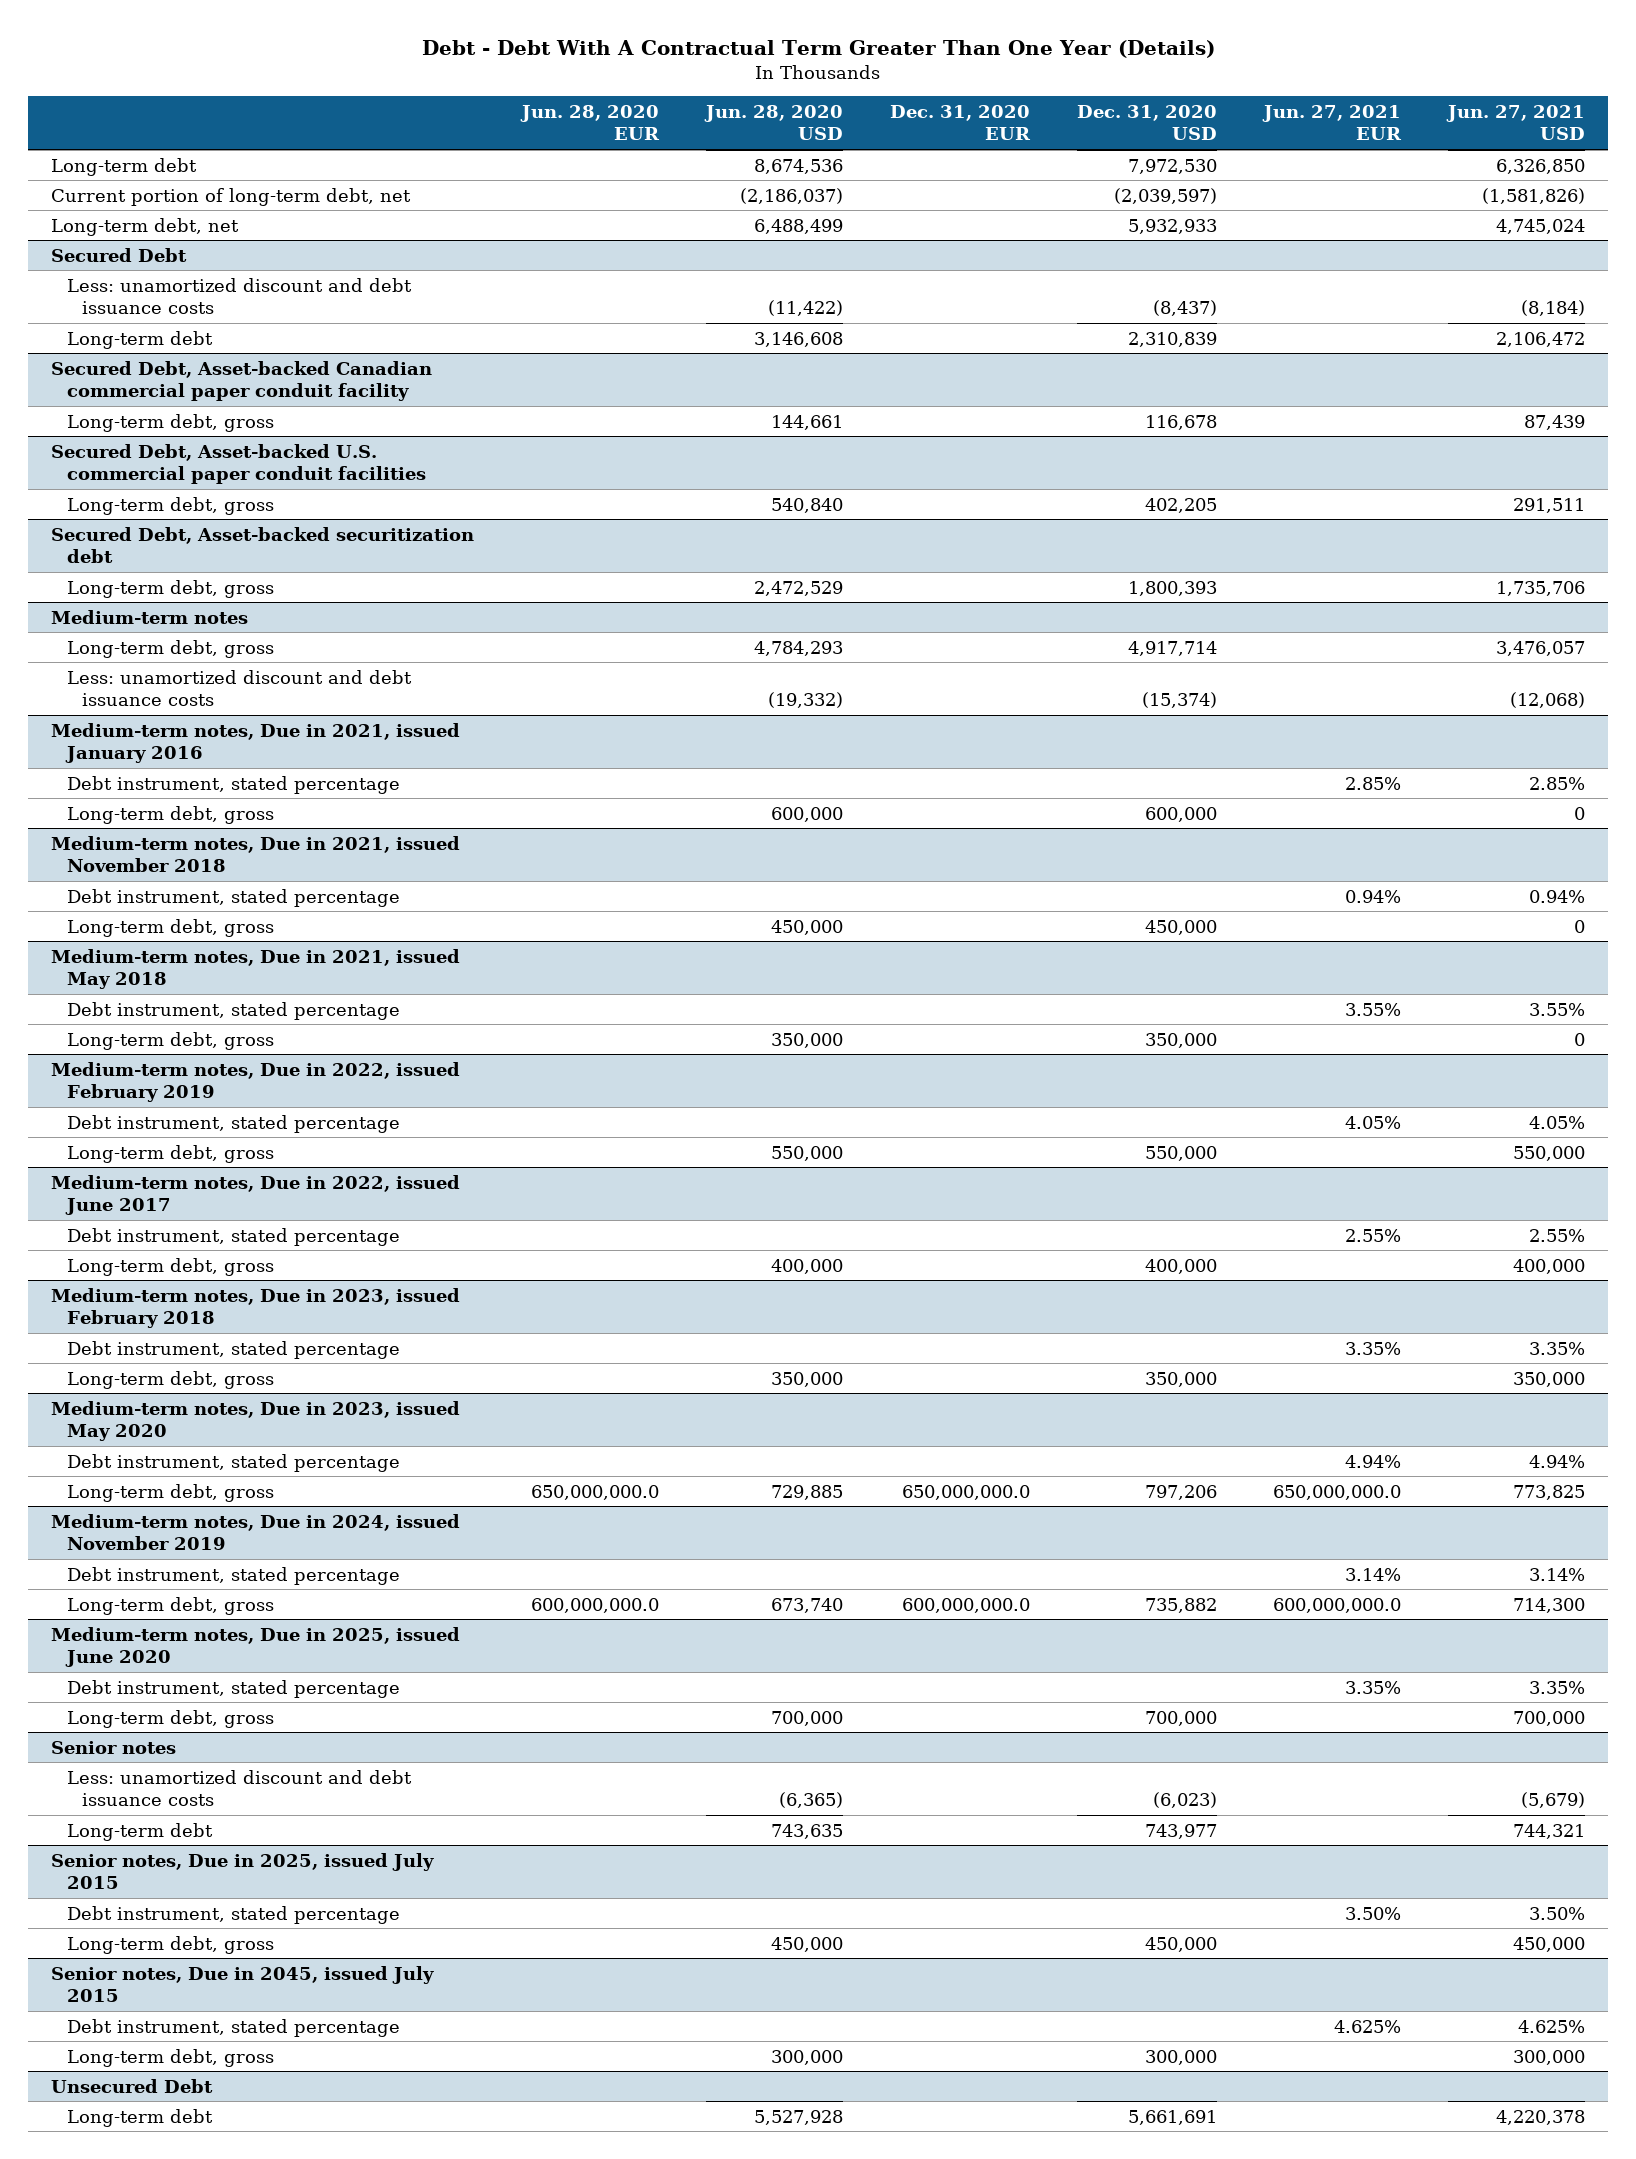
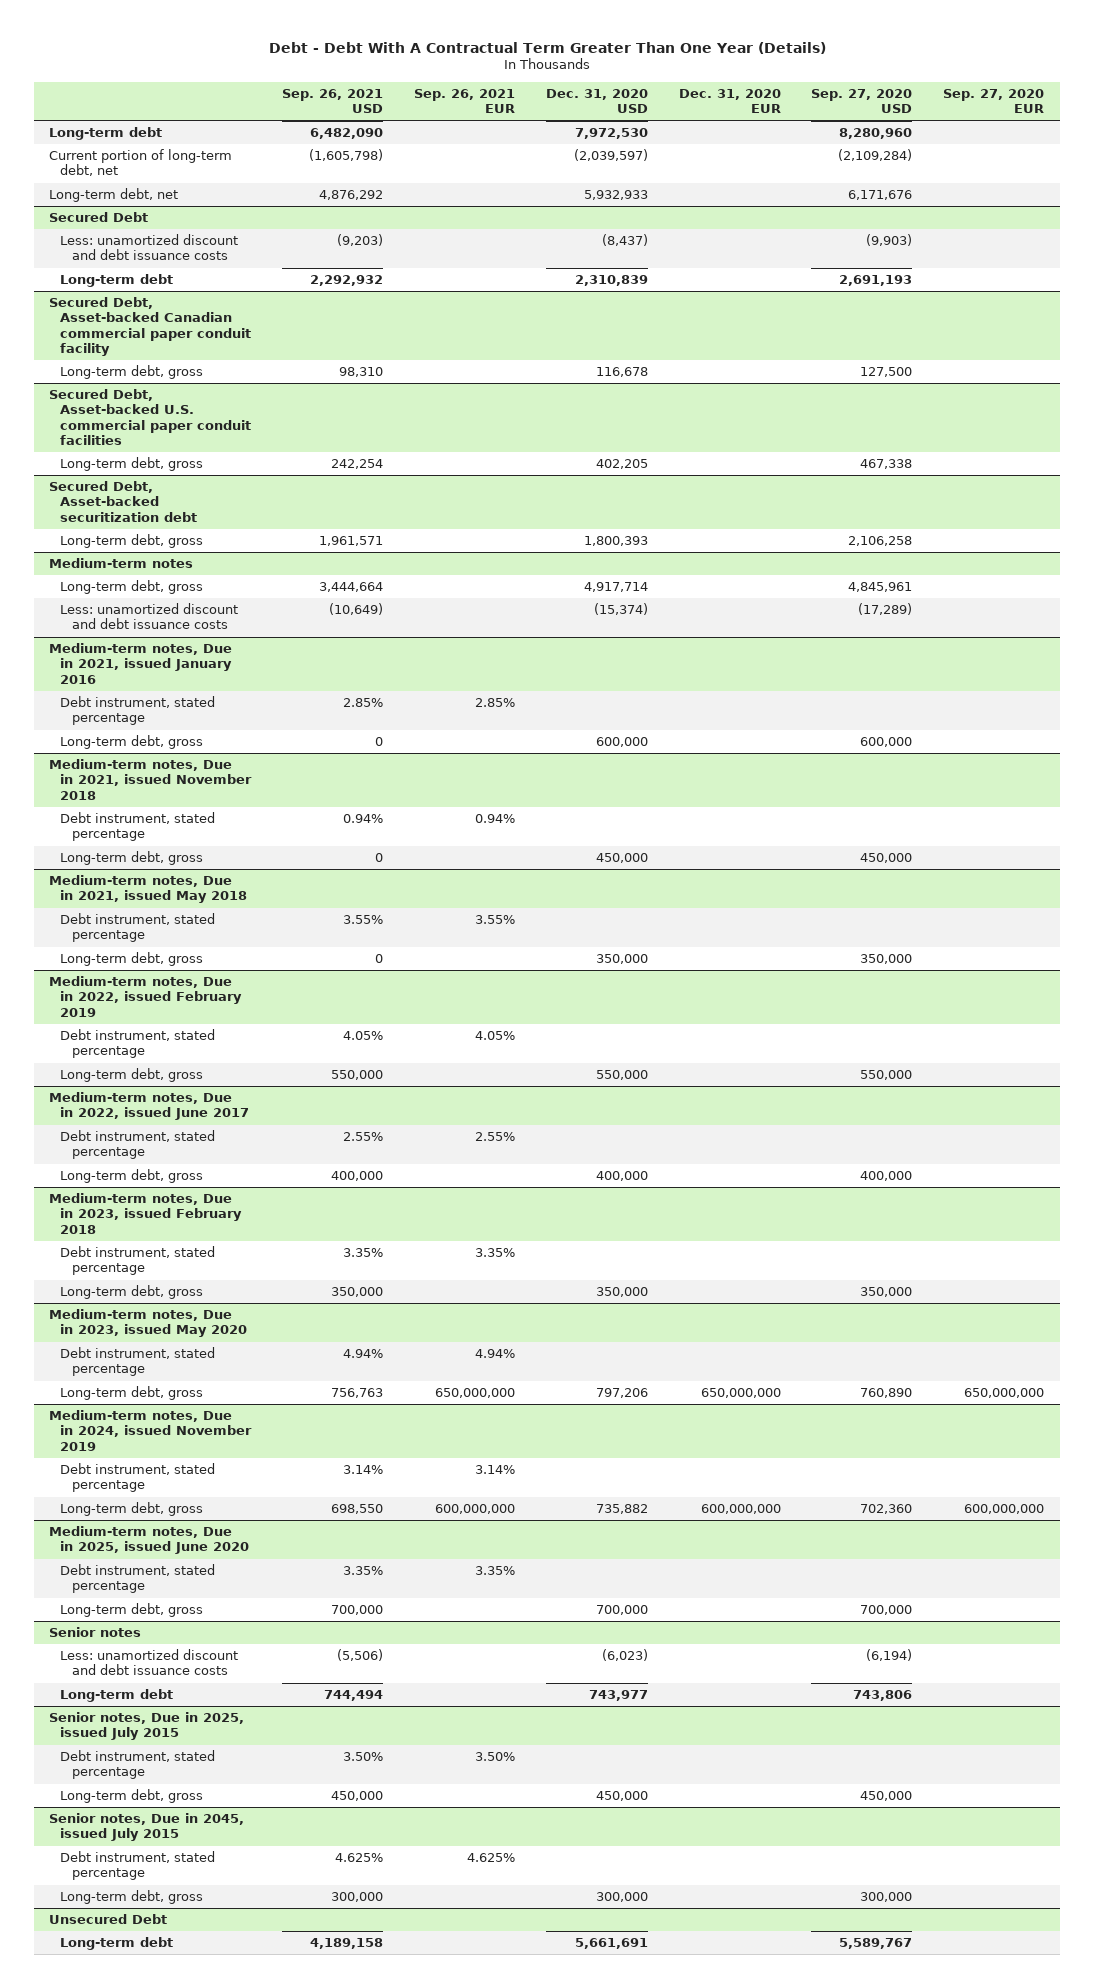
[519,104,660,141] Jun. 28, 2020 EUR -> none
[703,104,843,141] Jun. 28, 2020 USD -> none
[1261,104,1402,141] Jun. 27, 2021 EUR -> none
[1445,104,1585,141] Jun. 27, 2021 USD -> none
none -> [282,88,384,114] Sep. 26, 2021 USD
none -> [413,88,515,114] Sep. 26, 2021 EUR
none -> [811,88,913,114] Sep. 27, 2020 USD
none -> [943,88,1045,114] Sep. 27, 2020 EUR
[901,1484,1030,1500] 650,000,000.0 -> [700,1388,781,1399] 650,000,000
[901,1597,1030,1613] 600,000,000.0 -> [700,1504,781,1515] 600,000,000

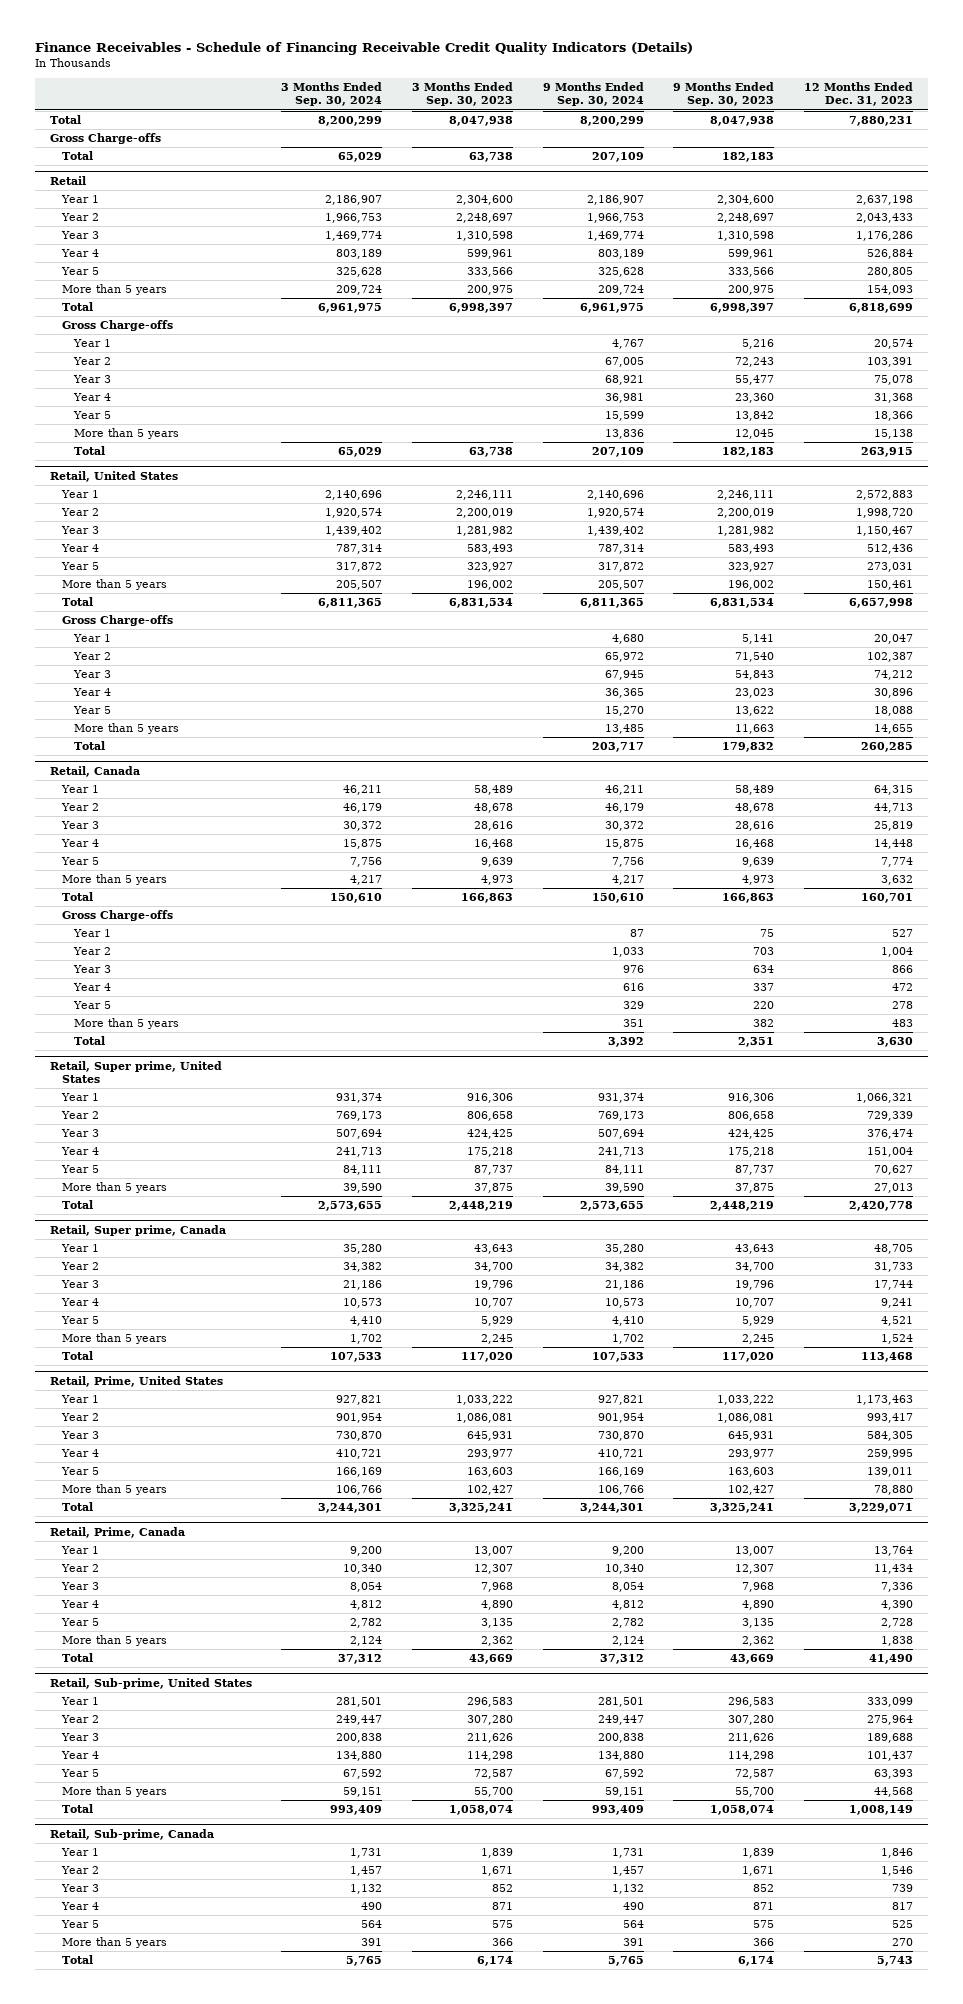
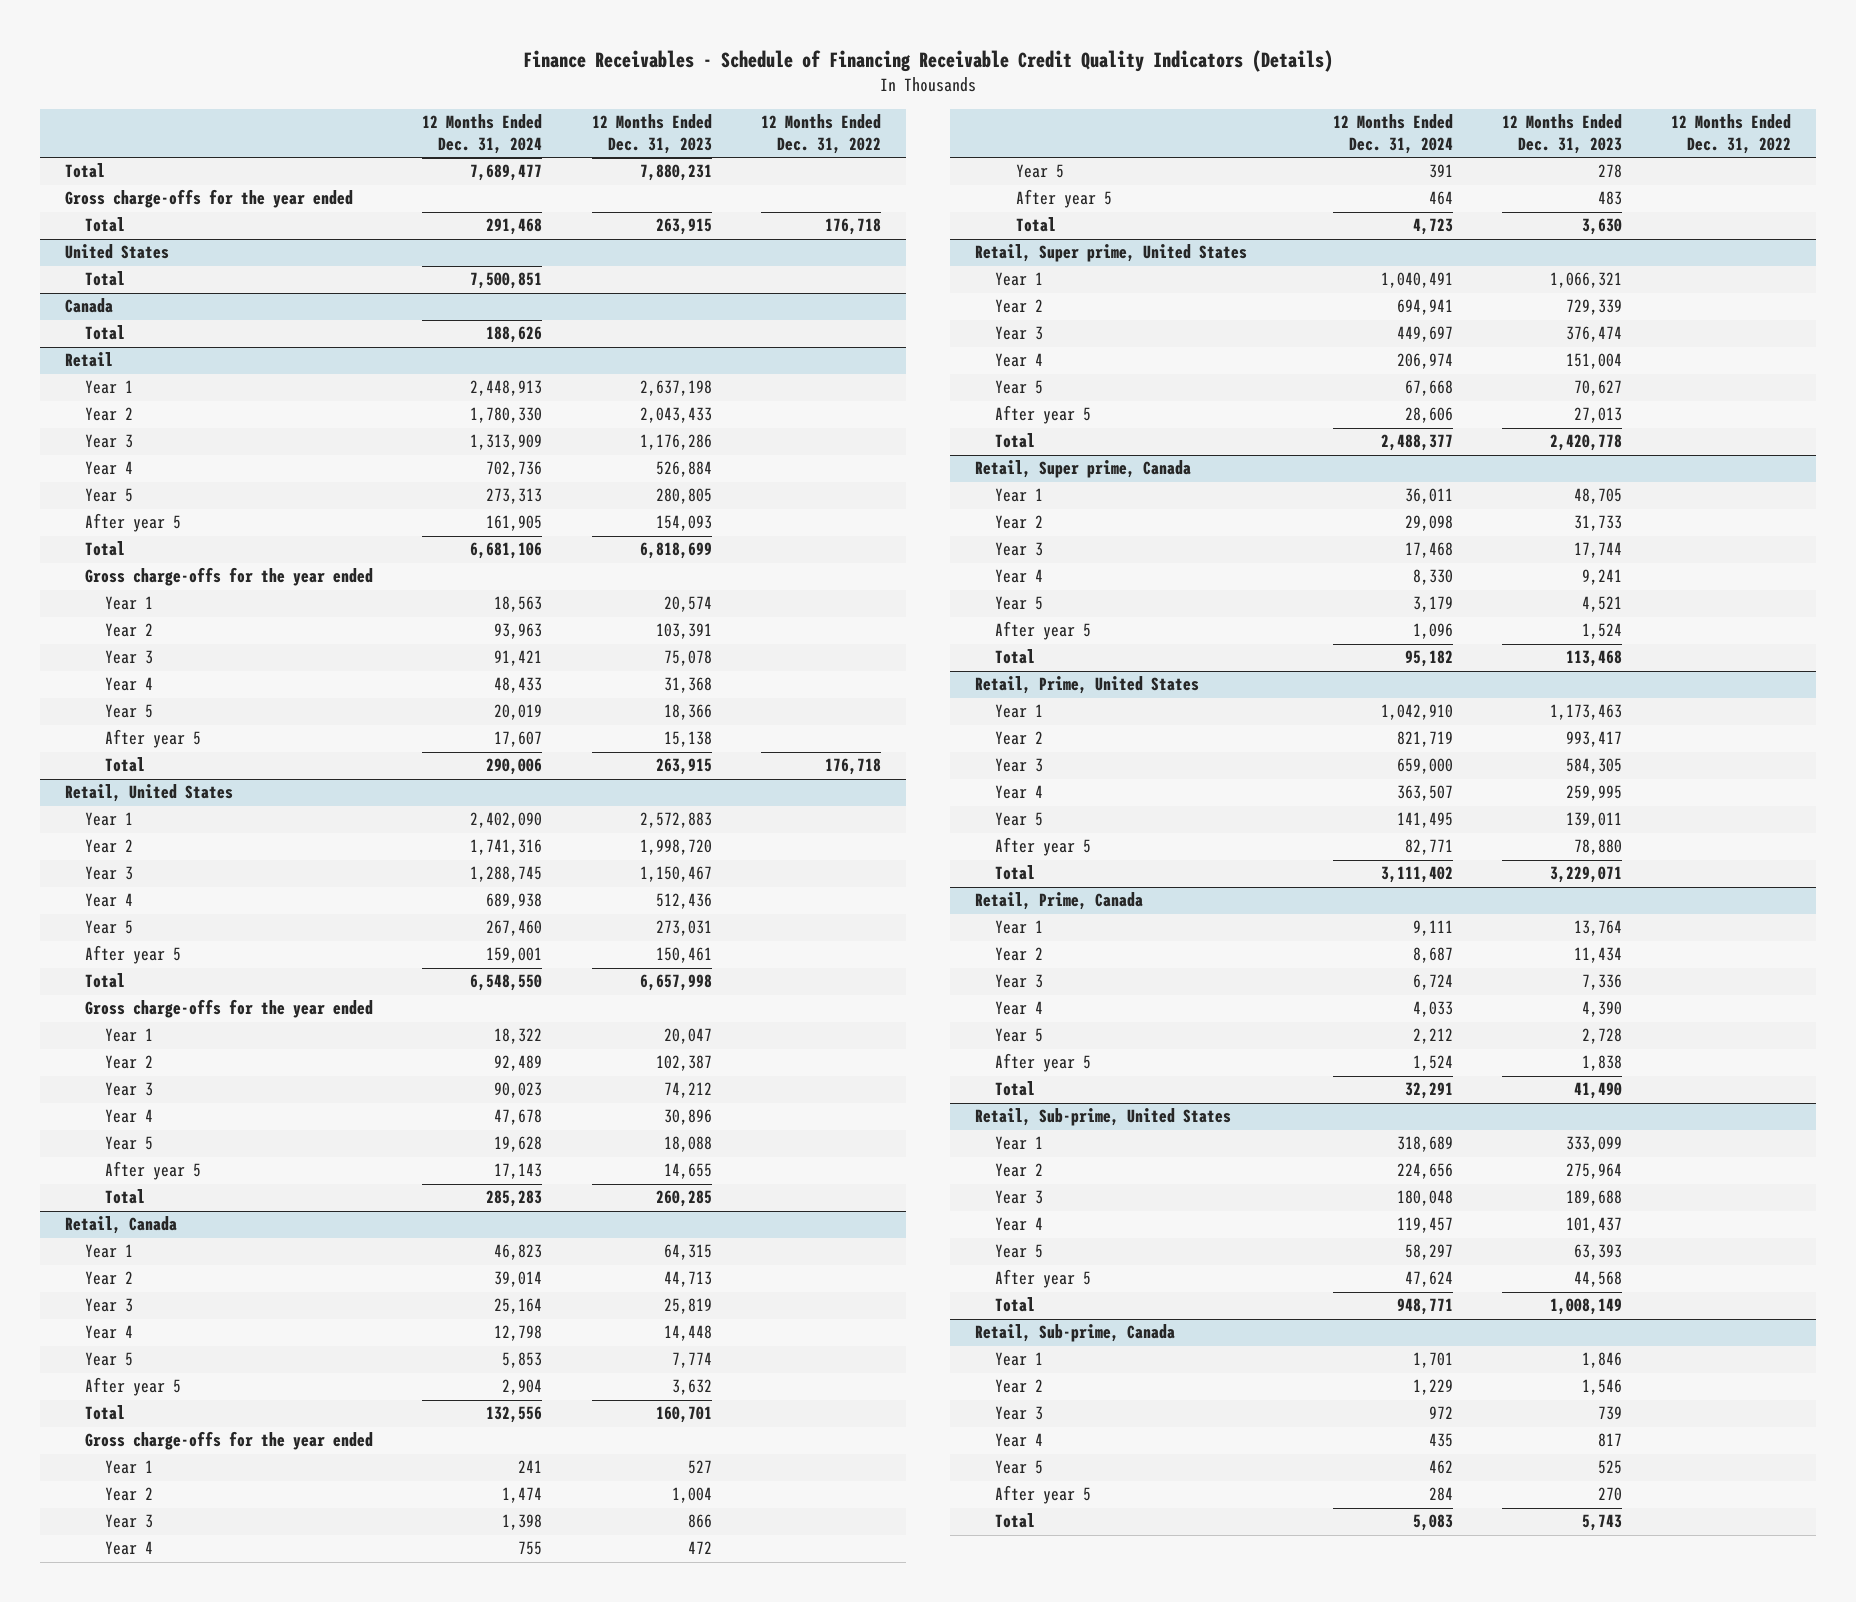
[281,82,383,107] 3 Months Ended Sep. 30, 2024 -> none
[412,82,514,107] 3 Months Ended Sep. 30, 2023 -> none
[542,82,644,107] 9 Months Ended Sep. 30, 2024 -> none
[673,82,775,107] 9 Months Ended Sep. 30, 2023 -> none
none -> [422,114,543,155] 12 Months Ended Dec. 31, 2024
none -> [761,114,882,155] 12 Months Ended Dec. 31, 2022
[49,133,161,145] Gross Charge-offs -> [64,189,353,209] Gross charge-offs for the year ended
none -> [85,217,126,233] Total
none -> [64,244,169,260] United States
none -> [64,298,113,314] Canada
none -> [85,325,126,341] Total
[61,284,167,296] More than 5 years -> [85,513,182,533] After year 5
[61,320,173,332] Gross Charge-offs -> [85,567,374,587] Gross charge-offs for the year ended
[73,428,179,440] More than 5 years -> [105,729,202,749] After year 5
[61,579,167,591] More than 5 years -> [85,945,182,965] After year 5
[61,615,173,627] Gross Charge-offs -> [85,999,374,1019] Gross charge-offs for the year ended
[73,723,179,735] More than 5 years -> [105,1161,202,1181] After year 5
[61,874,167,886] More than 5 years -> [85,1377,182,1397] After year 5
[61,910,173,922] Gross Charge-offs -> [85,1431,374,1451] Gross charge-offs for the year ended
[73,1018,179,1030] More than 5 years -> [1015,189,1112,209] After year 5
[61,1182,167,1194] More than 5 years -> [995,405,1092,425] After year 5
[61,1333,167,1345] More than 5 years -> [995,621,1092,641] After year 5
[61,1484,167,1496] More than 5 years -> [995,837,1092,857] After year 5
[61,1635,167,1647] More than 5 years -> [995,1053,1092,1073] After year 5
[61,1786,167,1798] More than 5 years -> [995,1269,1092,1289] After year 5
[61,1937,167,1949] More than 5 years -> [995,1485,1092,1505] After year 5

